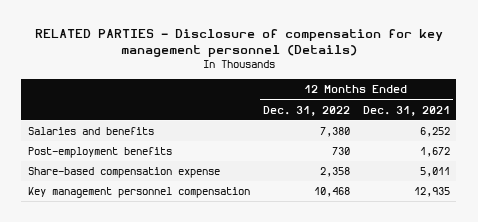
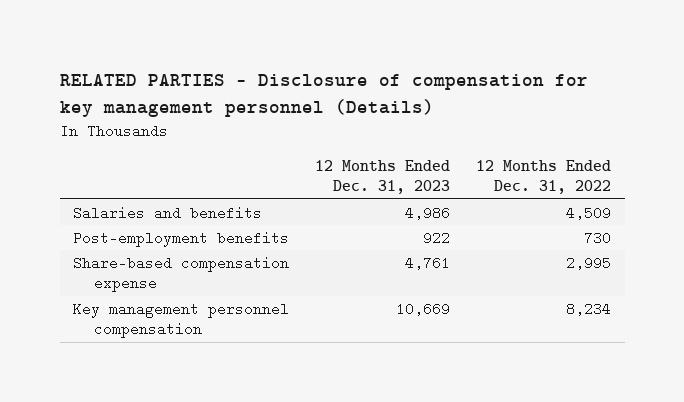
[362,105,450,116] Dec. 31, 2021 -> none
none -> [315,159,451,195] 12 Months Ended Dec. 31, 2023
[319,127,350,138] 7,380 -> [566,205,612,220] 4,509
[319,167,350,178] 2,358 -> [566,255,612,270] 2,995
[313,187,350,198] 10,468 -> [566,301,612,316] 8,234

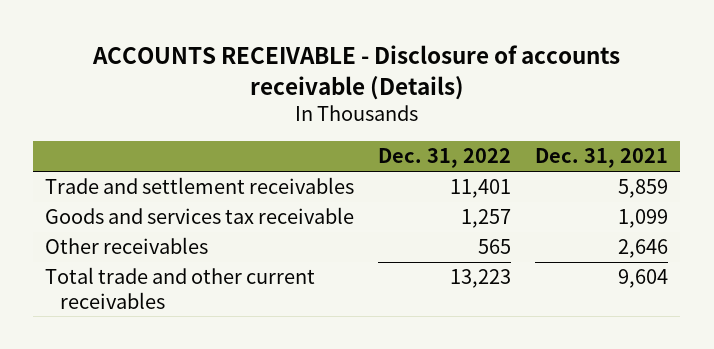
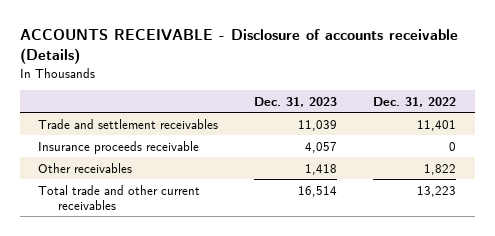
[535,148,669,169] Dec. 31, 2021 -> none
none -> [254,96,338,107] Dec. 31, 2023
[45,207,355,225] Goods and services tax receivable -> none
none -> [38,140,200,154] Insurance proceeds receivable
[478,239,512,255] 565 -> [424,163,457,175] 1,822

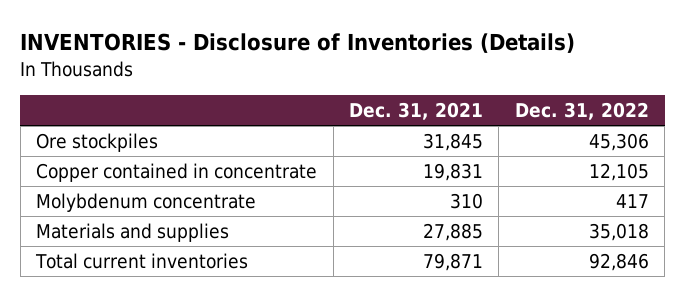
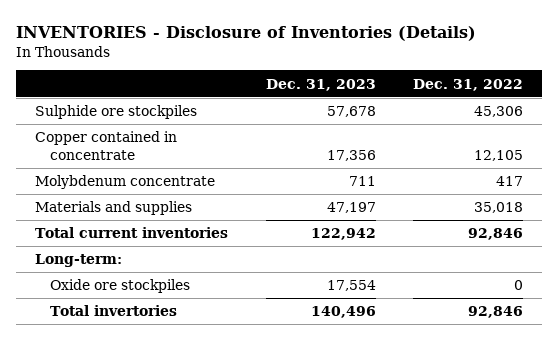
[349,102,484,121] Dec. 31, 2021 -> none
none -> [265,78,376,91] Dec. 31, 2023
[36,133,159,153] Ore stockpiles -> [34,105,197,120] Sulphide ore stockpiles
none -> [34,254,122,268] Long-term:
none -> [49,279,190,294] Oxide ore stockpiles
none -> [49,305,177,317] Total invertories

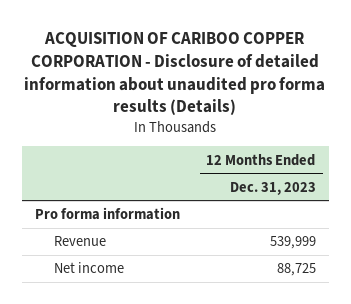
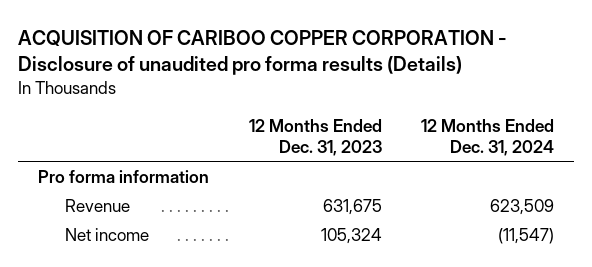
[24,32,326,116] ACQUISITION OF CARIBOO COPPER CORPORATION - Disclosure of detailed information about unaudited pro forma results (Details) -> [17,29,507,76] ACQUISITION OF CARIBOO COPPER CORPORATION - Disclosure of unaudited pro forma results (Details)
none -> [421,119,555,156] 12 Months Ended Dec. 31, 2024
[269,236,316,250] 539,999 -> [322,198,382,215] 631,675
[276,263,316,277] 88,725 -> [320,227,382,244] 105,324

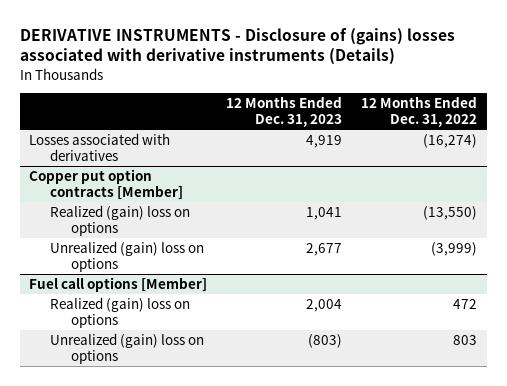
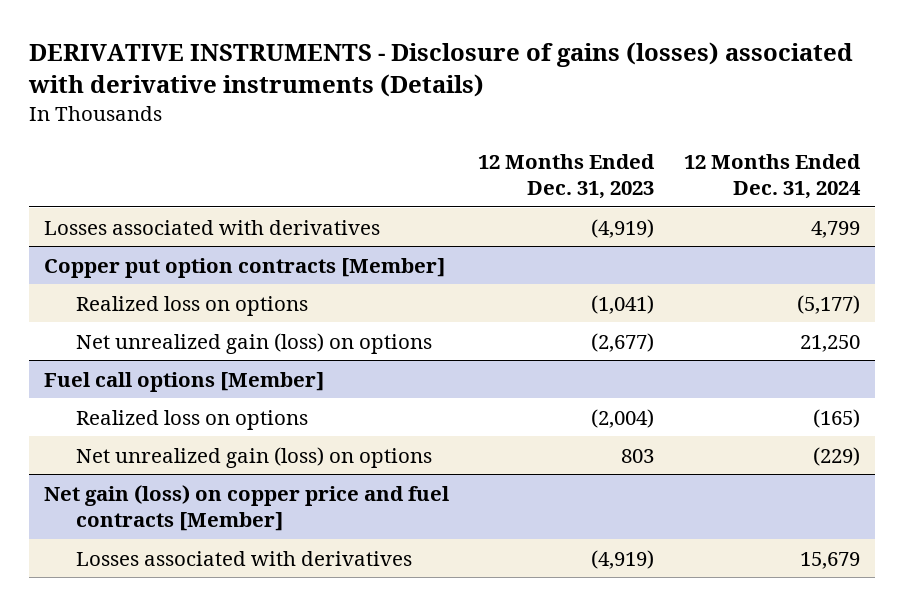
[19,27,455,66] DERIVATIVE INSTRUMENTS - Disclosure of (gains) losses associated with derivative instruments (Details) -> [28,42,854,98] DERIVATIVE INSTRUMENTS - Disclosure of gains (losses) associated with derivative instruments (Details)
[361,95,478,128] 12 Months Ended Dec. 31, 2022 -> none
none -> [683,153,861,199] 12 Months Ended Dec. 31, 2024
[306,134,343,148] 4,919 -> [591,218,655,238] (4,919)
[50,204,191,237] Realized (gain) loss on options -> [75,295,308,316] Realized loss on options
[306,206,343,220] 1,041 -> [591,294,655,314] (1,041)
[50,240,205,273] Unrealized (gain) loss on options -> [75,332,432,354] Net unrealized gain (loss) on options
[306,242,343,256] 2,677 -> [591,332,655,352] (2,677)
[50,296,191,329] Realized (gain) loss on options -> [75,409,308,430] Realized loss on options
[306,298,343,312] 2,004 -> [591,408,655,428] (2,004)
[50,332,205,365] Unrealized (gain) loss on options -> [75,446,432,468] Net unrealized gain (loss) on options
[308,333,343,348] (803) -> [621,448,655,463] 803
none -> [43,484,449,531] Net gain (loss) on copper price and fuel contracts [Member]
none -> [75,550,412,566] Losses associated with derivatives

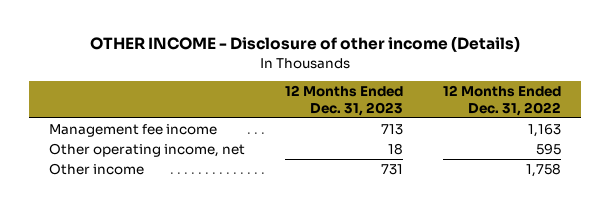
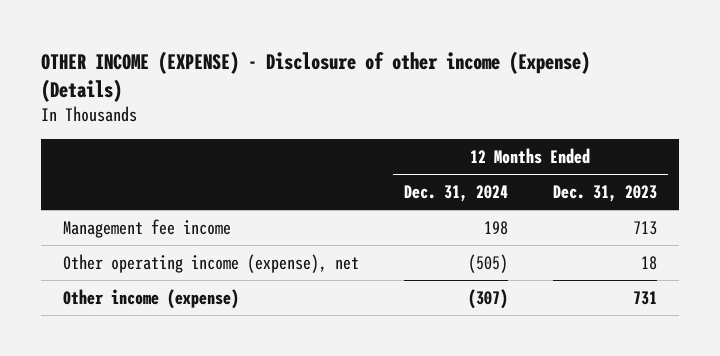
[89,36,520,53] OTHER INCOME - Disclosure of other income (Details) -> [40,50,590,102] OTHER INCOME (EXPENSE) - Disclosure of other income (Expense) (Details)
[442,85,561,116] 12 Months Ended Dec. 31, 2022 -> none
none -> [403,185,508,203] Dec. 31, 2024
[48,142,245,157] Other operating income, net -> [63,253,360,273] Other operating income (expense), net
[48,162,144,175] Other income -> [63,288,240,309] Other income (expense)

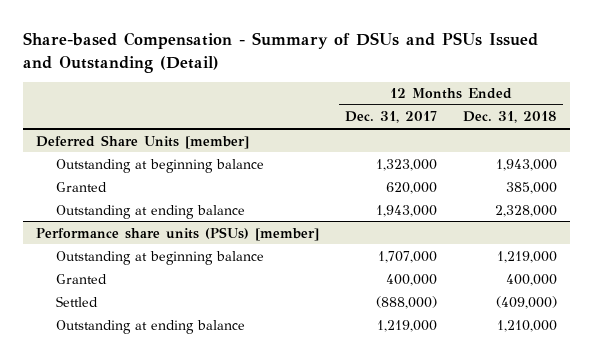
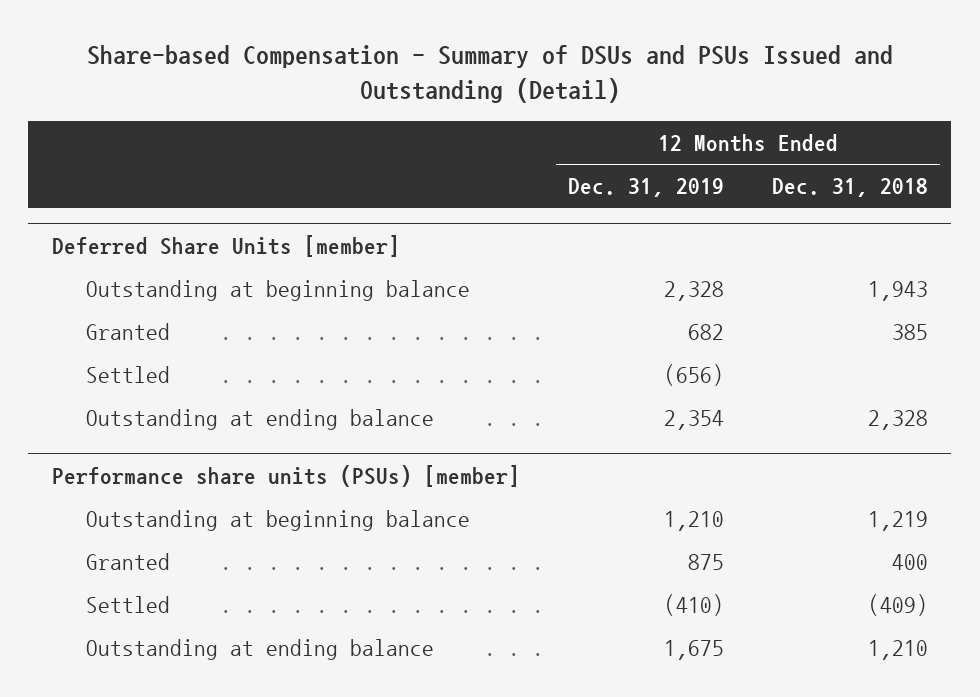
[344,111,437,124] Dec. 31, 2017 -> none
none -> [567,178,724,198] Dec. 31, 2019
[495,158,557,171] 1,943,000 -> [867,280,928,301] 1,943
[505,181,557,194] 385,000 -> [891,323,928,340] 385
none -> [85,365,170,383] Settled
[494,204,557,217] 2,328,000 -> [867,409,928,430] 2,328
[496,250,557,263] 1,219,000 -> [867,510,928,531] 1,219
[505,273,557,286] 400,000 -> [891,553,928,570] 400
[495,295,557,309] (409,000) -> [867,593,928,616] (409)
[496,319,557,332] 1,210,000 -> [867,639,928,660] 1,210

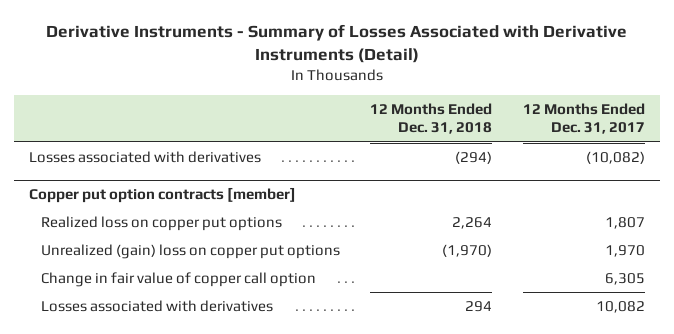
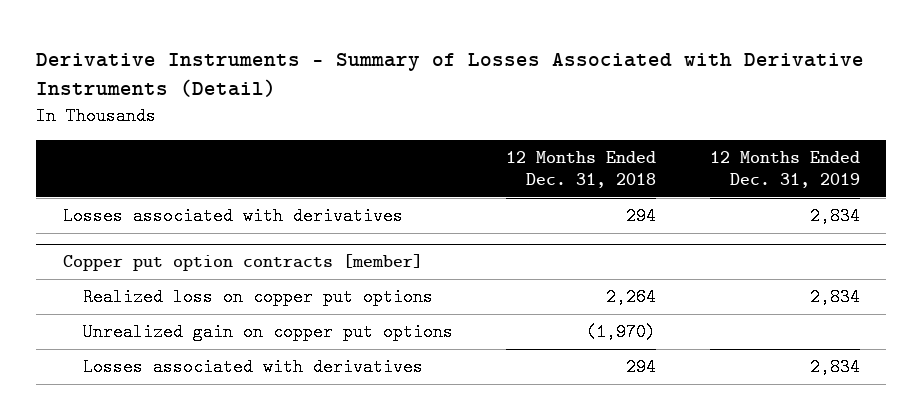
[522,103,645,135] 12 Months Ended Dec. 31, 2017 -> none
none -> [709,151,860,189] 12 Months Ended Dec. 31, 2019
[455,150,493,164] (294) -> [626,207,657,226] 294
[40,271,316,287] Change in fair value of copper call option -> none
[40,243,340,259] Unrealized (gain) loss on copper put options -> [82,323,453,342] Unrealized gain on copper put options

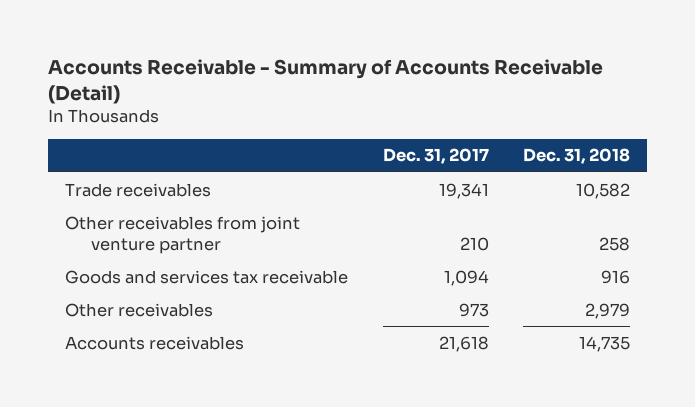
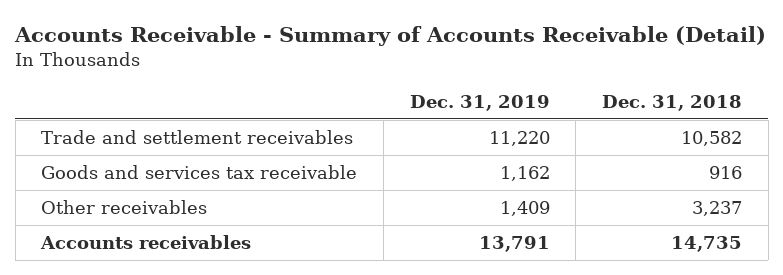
[382,148,489,165] Dec. 31, 2017 -> none
none -> [409,94,550,111] Dec. 31, 2019
[65,215,301,254] Other receivables from joint venture partner -> none
[65,182,212,197] Trade receivables -> [41,129,354,144] Trade and settlement receivables
[584,302,630,319] 2,979 -> [692,200,743,216] 3,237

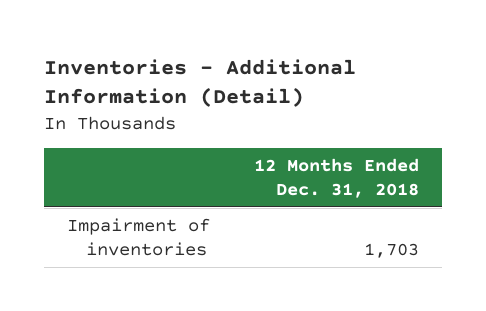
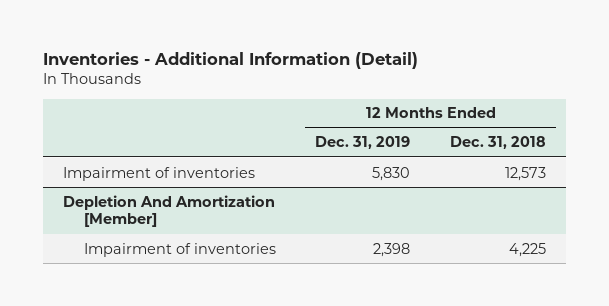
none -> [315,136,411,150] Dec. 31, 2019
[364,242,420,258] 1,703 -> [504,166,546,181] 12,573
none -> [62,194,275,228] Depletion And Amortization [Member]
none -> [83,242,276,257] Impairment of inventories

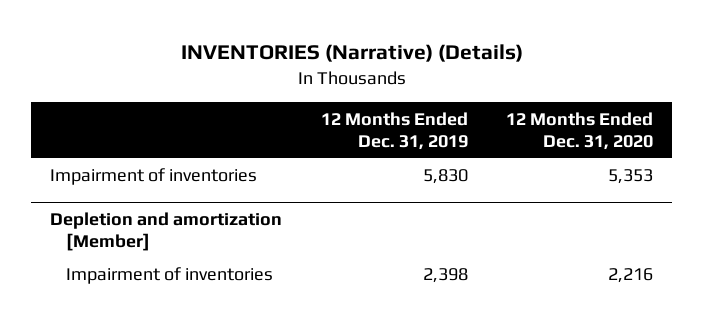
[42,52,418,70] Inventories - Additional Information (Detail) -> [180,44,523,63] INVENTORIES (Narrative) (Details)
[449,136,546,150] Dec. 31, 2018 -> none
none -> [505,111,653,150] 12 Months Ended Dec. 31, 2020
[62,194,275,228] Depletion And Amortization [Member] -> [50,211,283,251] Depletion and amortization [Member]

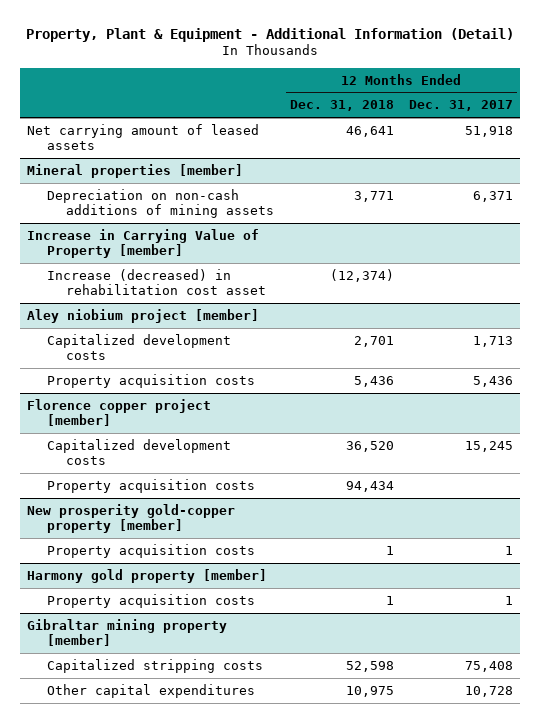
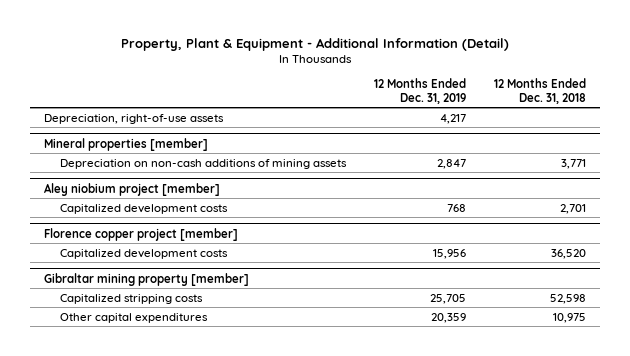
[408,100,513,112] Dec. 31, 2017 -> none
none -> [374,77,467,104] 12 Months Ended Dec. 31, 2019
[27,123,260,150] Net carrying amount of leased assets -> none
none -> [43,113,224,124] Depreciation, right-of-use assets
[27,228,260,258] Increase in Carrying Value of Property [member] -> none
[46,268,267,295] Increase (decreased) in rehabilitation cost asset -> none
[46,373,255,388] Property acquisition costs -> none
[46,478,255,493] Property acquisition costs -> none
[27,503,236,533] New prosperity gold-copper property [member] -> none
[46,543,255,558] Property acquisition costs -> none
[27,568,268,583] Harmony gold property [member] -> none
[46,593,255,608] Property acquisition costs -> none

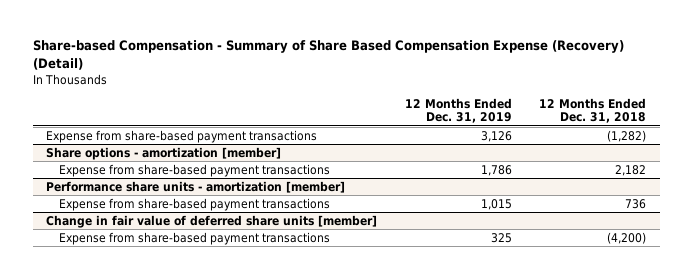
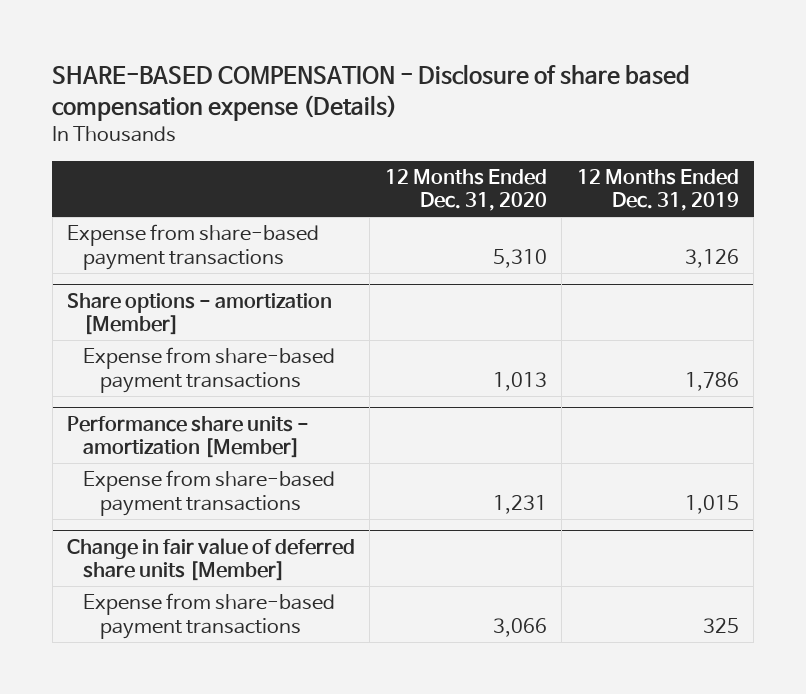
[32,40,624,71] Share-based Compensation - Summary of Share Based Compensation Expense (Recovery) (Detail) -> [52,63,691,121] SHARE-BASED COMPENSATION - Disclosure of share based compensation expense (Details)
[539,97,647,124] 12 Months Ended Dec. 31, 2018 -> none
none -> [384,169,547,212] 12 Months Ended Dec. 31, 2020
[46,146,282,160] Share options - amortization [member] -> [67,292,333,336] Share options - amortization [Member]
[46,180,346,193] Performance share units - amortization [member] -> [67,415,310,459] Performance share units - amortization [Member]
[46,214,378,228] Change in fair value of deferred share units [member] -> [67,537,356,582] Change in fair value of deferred share units [Member]

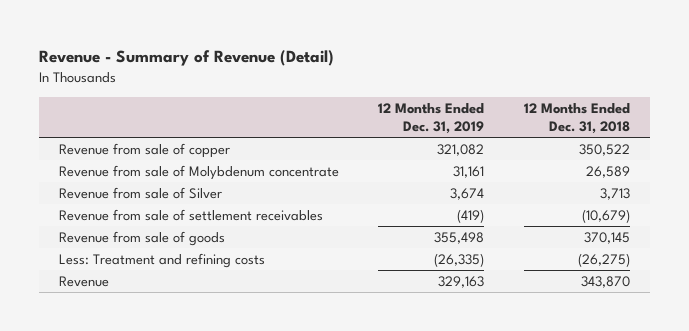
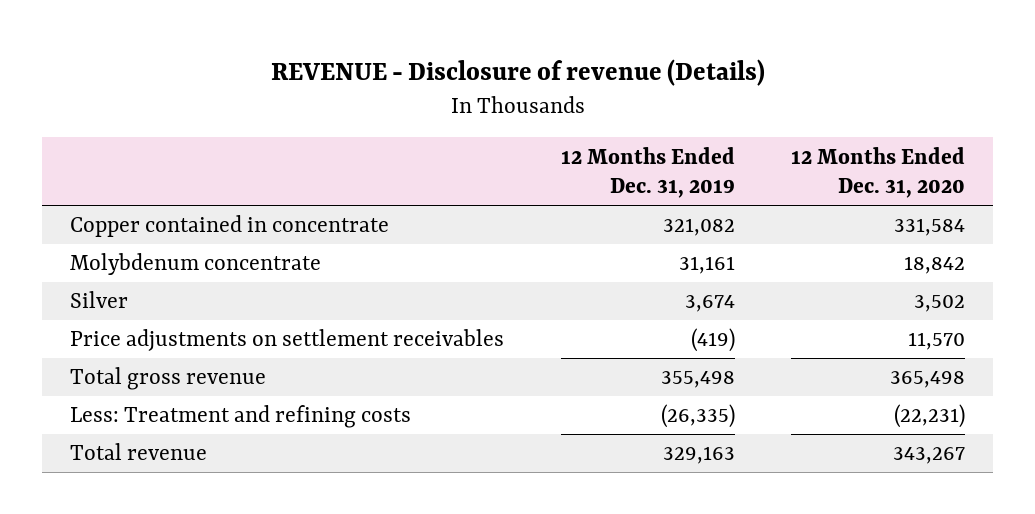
[39,50,335,67] Revenue - Summary of Revenue (Detail) -> [270,58,765,86] REVENUE - Disclosure of revenue (Details)
[523,102,630,135] 12 Months Ended Dec. 31, 2018 -> none
none -> [791,146,966,199] 12 Months Ended Dec. 31, 2020
[59,142,231,158] Revenue from sale of copper -> [69,215,389,238] Copper contained in concentrate
[59,164,340,180] Revenue from sale of Molybdenum concentrate -> [69,253,321,276] Molybdenum concentrate
[59,186,223,199] Revenue from sale of Silver -> [69,291,128,309] Silver
[59,208,324,221] Revenue from sale of settlement receivables -> [69,329,504,352] Price adjustments on settlement receivables
[59,230,226,246] Revenue from sale of goods -> [69,367,266,391] Total gross revenue
[59,275,110,287] Revenue -> [69,443,207,461] Total revenue

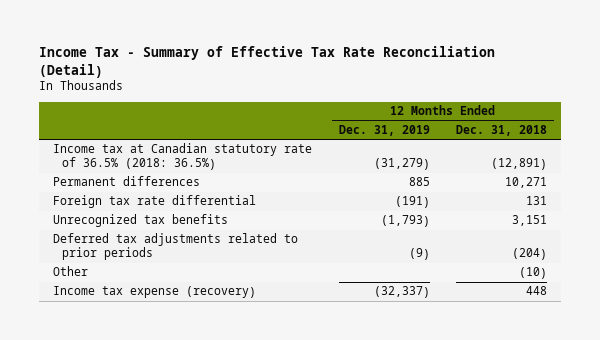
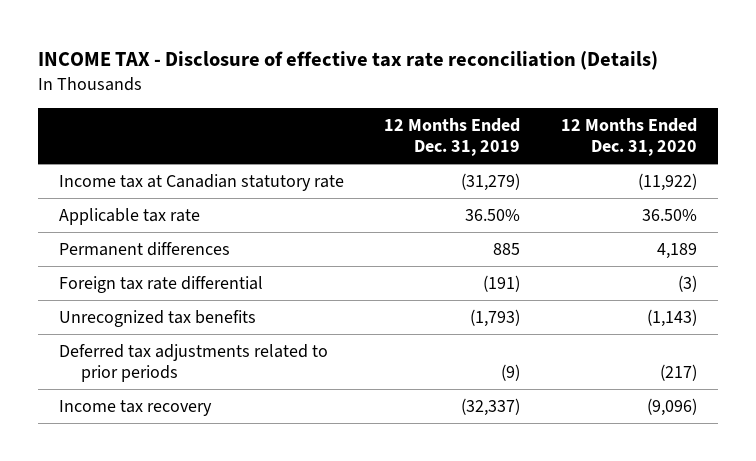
[39,46,496,78] Income Tax - Summary of Effective Tax Rate Reconciliation (Detail) -> [38,50,659,70] INCOME TAX - Disclosure of effective tax rate reconciliation (Details)
[456,125,548,137] Dec. 31, 2018 -> none
none -> [561,117,698,156] 12 Months Ended Dec. 31, 2020
[52,143,312,171] Income tax at Canadian statutory rate of 36.5% (2018: 36.5%) -> [58,174,344,192] Income tax at Canadian statutory rate
none -> [58,208,200,226] Applicable tax rate
[52,266,88,277] Other -> none
[52,286,256,299] Income tax expense (recovery) -> [58,400,212,417] Income tax recovery

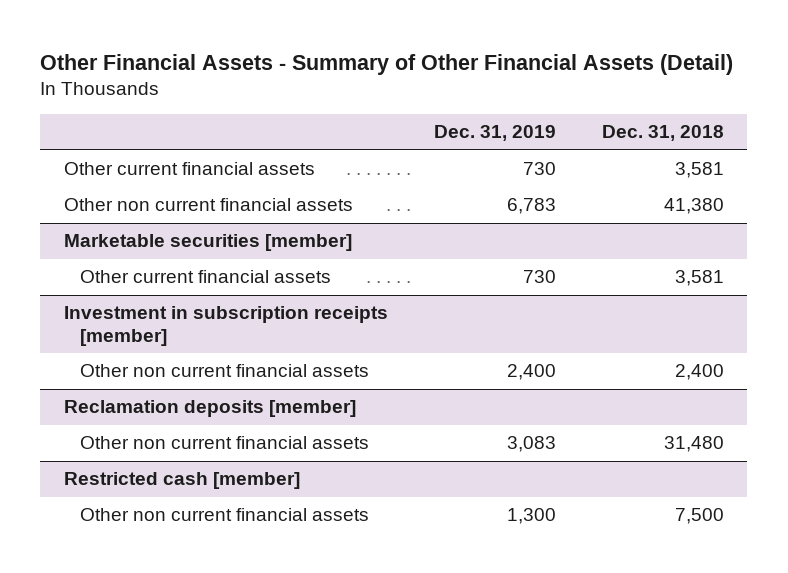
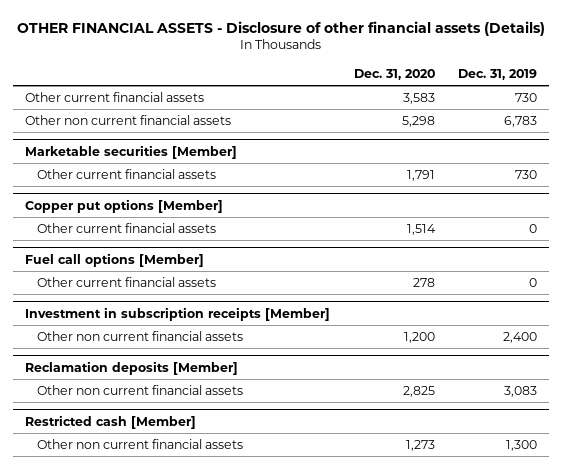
[40,53,734,75] Other Financial Assets - Summary of Other Financial Assets (Detail) -> [17,20,546,36] OTHER FINANCIAL ASSETS - Disclosure of other financial assets (Details)
[602,125,725,142] Dec. 31, 2018 -> none
none -> [353,68,435,80] Dec. 31, 2020
[63,234,352,252] Marketable securities [member] -> [25,144,238,159] Marketable securities [Member]
none -> [25,198,224,213] Copper put options [Member]
none -> [37,222,217,233] Other current financial assets
none -> [25,252,205,267] Fuel call options [Member]
none -> [37,276,217,287] Other current financial assets
[63,306,388,346] Investment in subscription receipts [member] -> [25,306,331,321] Investment in subscription receipts [Member]
[63,400,356,418] Reclamation deposits [member] -> [25,360,239,375] Reclamation deposits [Member]
[63,472,300,490] Restricted cash [member] -> [25,414,197,429] Restricted cash [Member]

